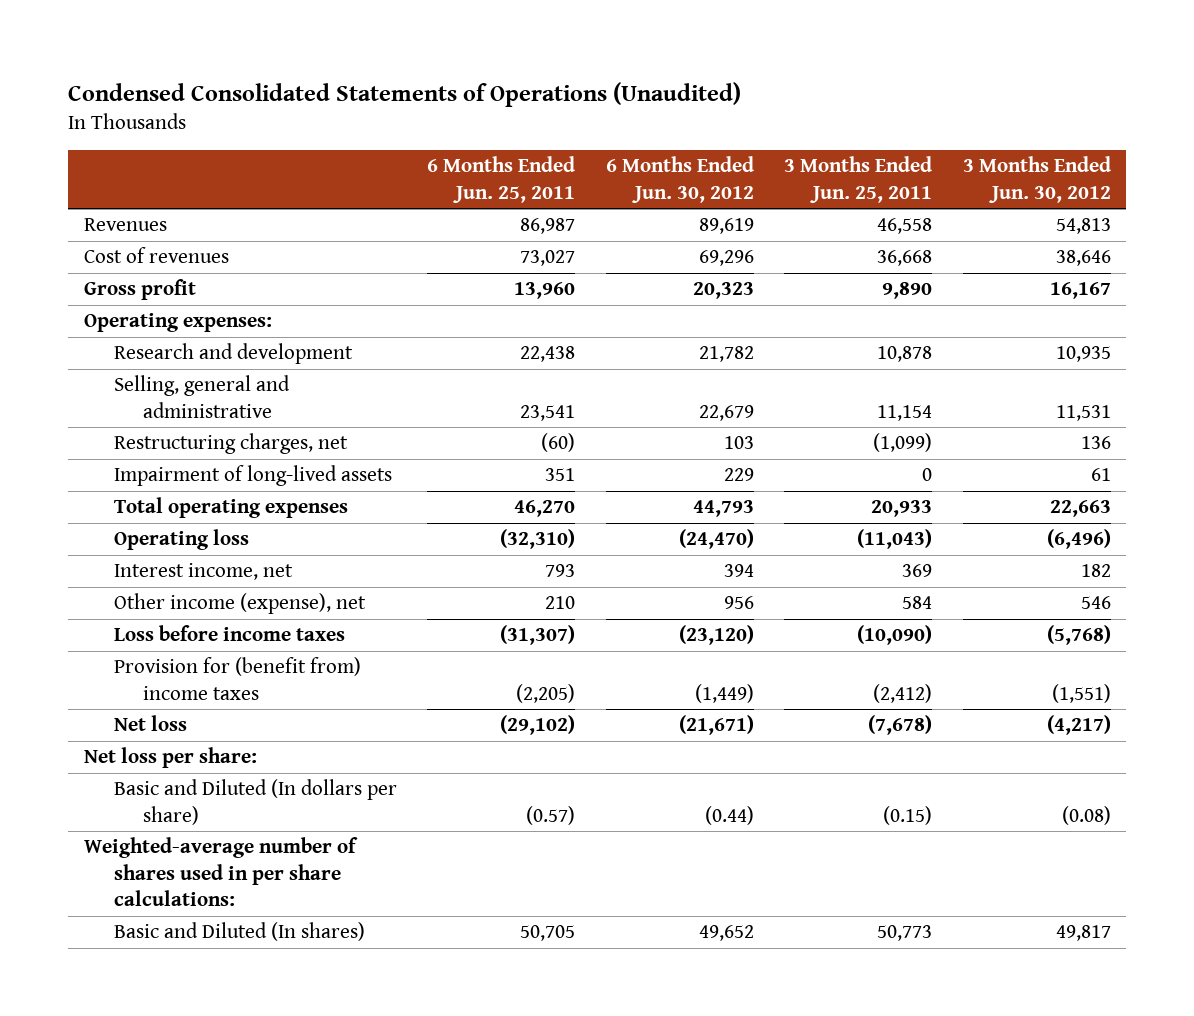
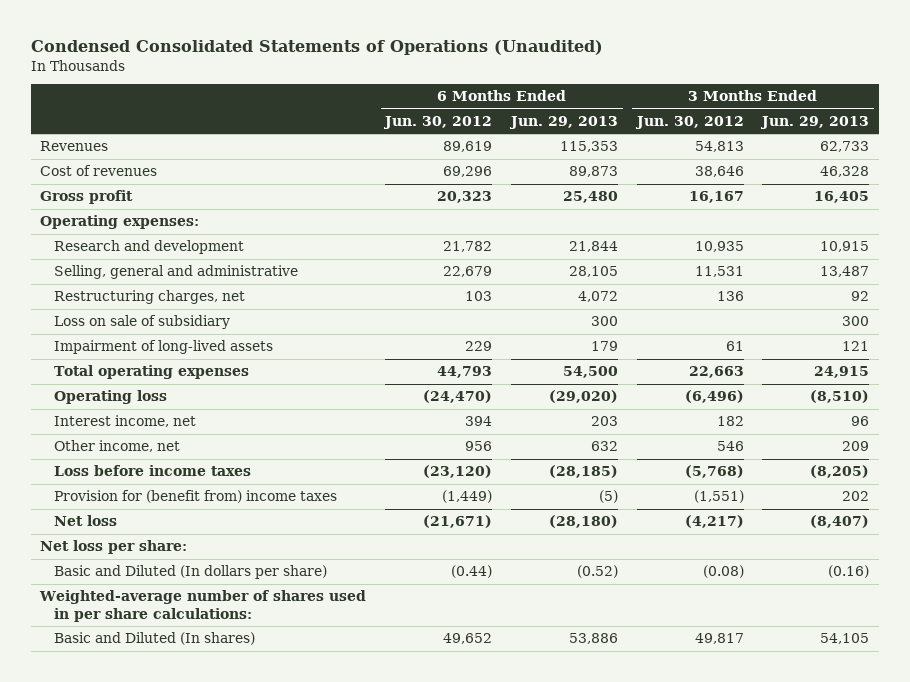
[427,156,576,203] 6 Months Ended Jun. 25, 2011 -> none
[784,156,933,203] 3 Months Ended Jun. 25, 2011 -> none
none -> [508,116,618,130] Jun. 29, 2013
none -> [760,116,870,130] Jun. 29, 2013
none -> [53,315,230,330] Loss on sale of subsidiary
[113,593,366,615] Other income (expense), net -> [53,440,180,453] Other income, net

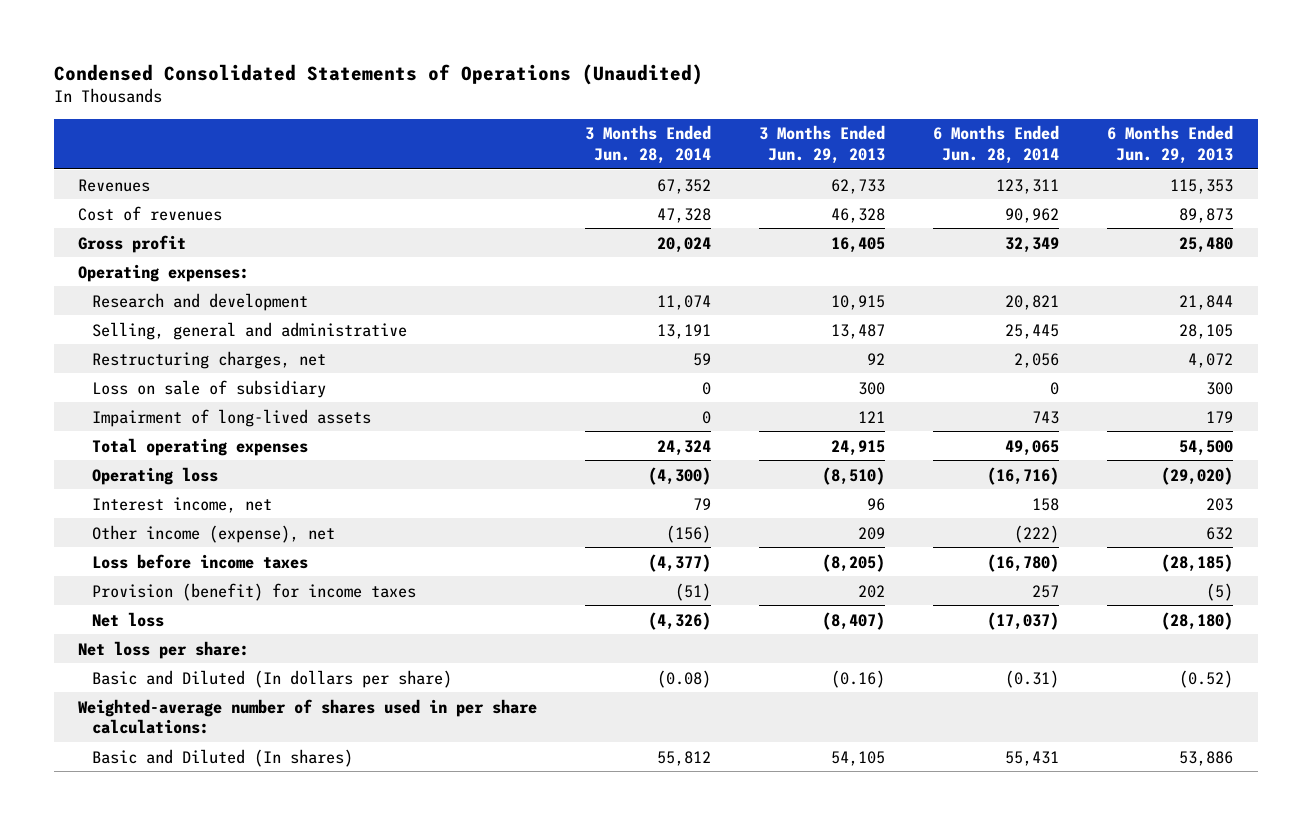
[383,116,493,130] Jun. 30, 2012 -> none
[634,116,744,130] Jun. 30, 2012 -> none
none -> [585,125,712,164] 3 Months Ended Jun. 28, 2014
none -> [933,125,1060,164] 6 Months Ended Jun. 28, 2014
[53,440,180,453] Other income, net -> [92,524,336,543] Other income (expense), net
[53,490,337,504] Provision for (benefit from) income taxes -> [92,582,417,601] Provision (benefit) for income taxes

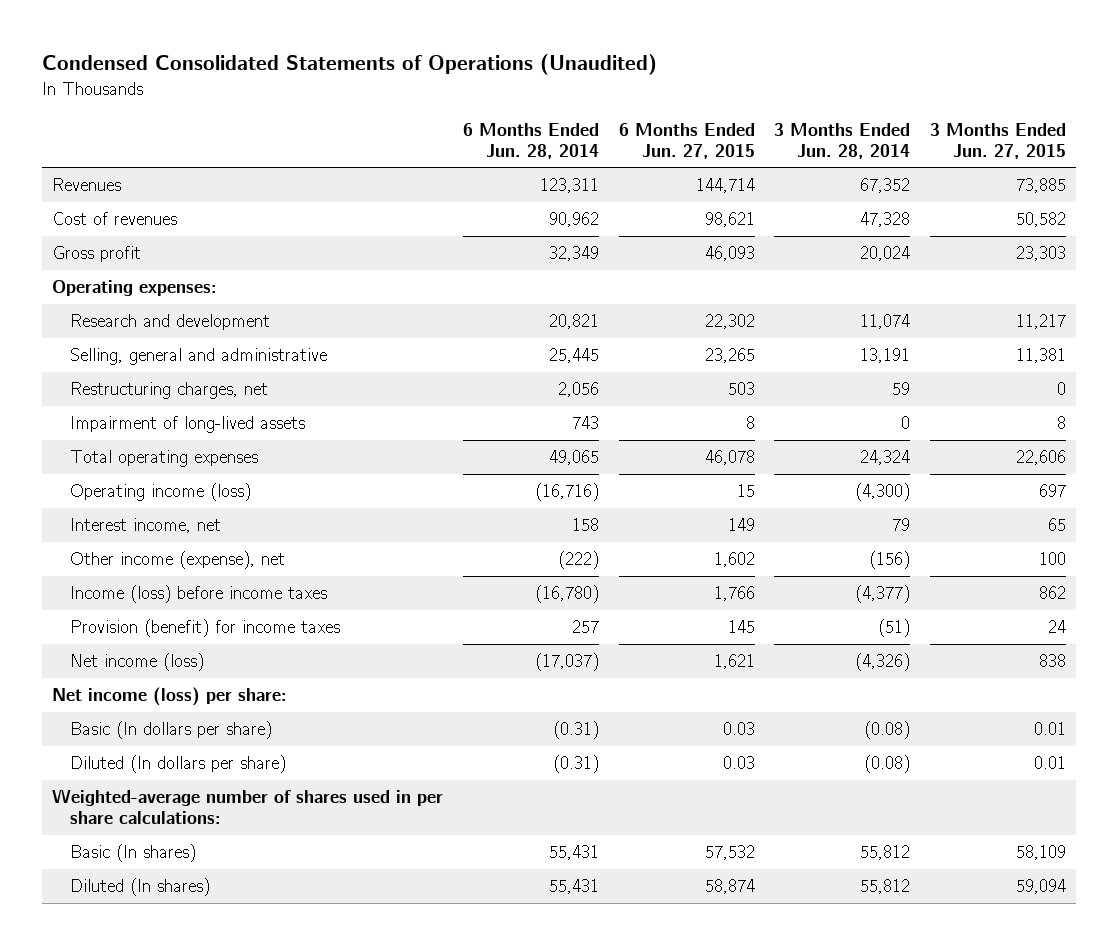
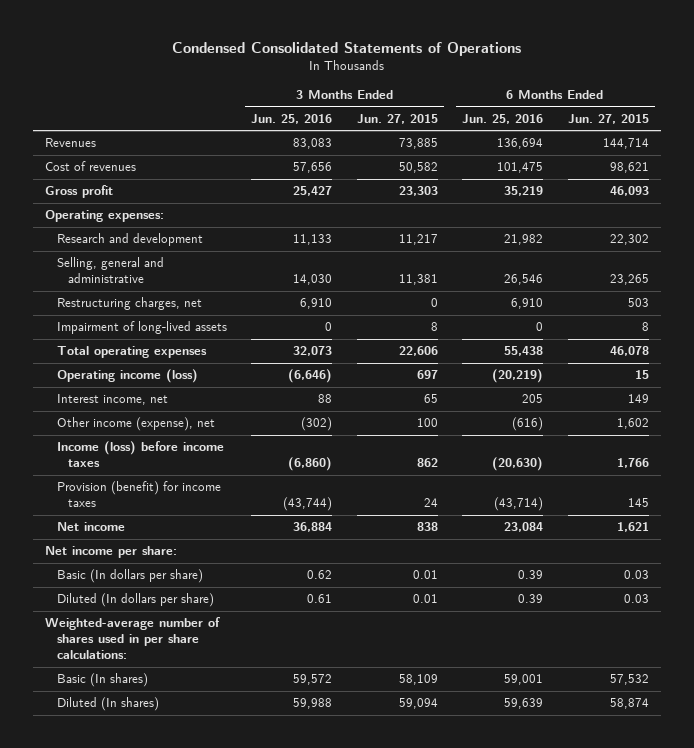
[41,54,657,76] Condensed Consolidated Statements of Operations (Unaudited) -> [171,41,521,56] Condensed Consolidated Statements of Operations
[462,122,599,159] 6 Months Ended Jun. 28, 2014 -> none
[774,122,911,159] 3 Months Ended Jun. 28, 2014 -> none
none -> [251,113,333,124] Jun. 25, 2016
none -> [462,113,544,124] Jun. 25, 2016
[70,653,205,672] Net income (loss) -> [56,522,125,532] Net income
[51,687,287,707] Net income (loss) per share: -> [45,546,178,559] Net income per share:

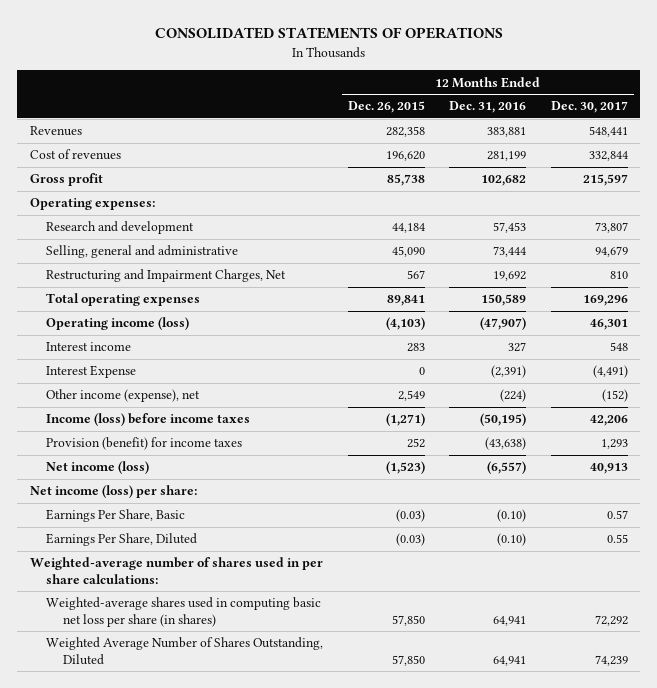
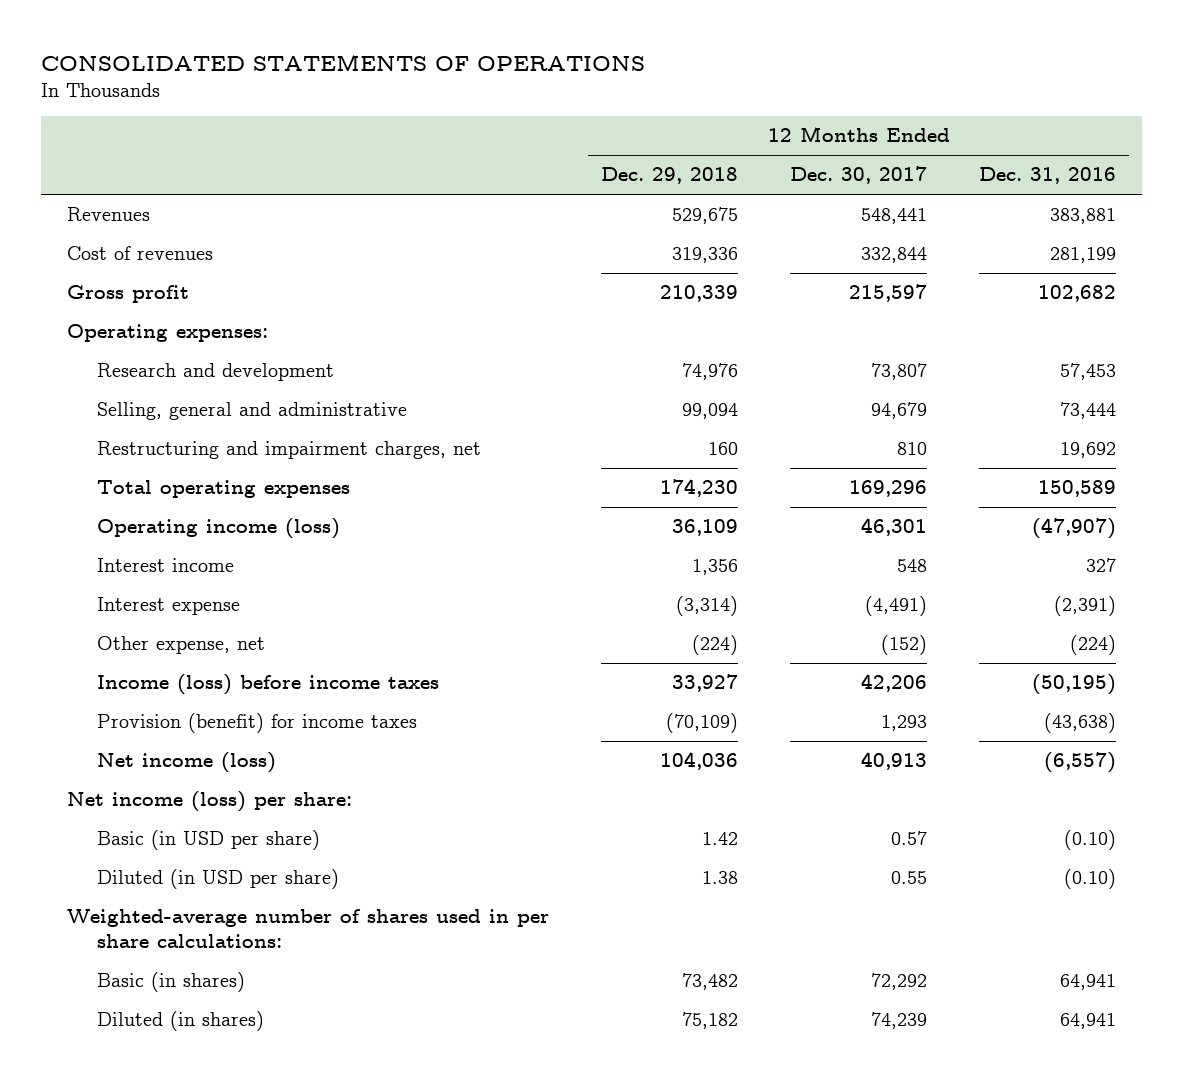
[347,101,425,114] Dec. 26, 2015 -> none
none -> [601,167,739,185] Dec. 29, 2018
[46,269,287,283] Restructuring and Impairment Charges, Net -> [97,441,482,460] Restructuring and impairment charges, net
[46,365,137,379] Interest Expense -> [97,597,241,616] Interest expense
[46,389,201,403] Other income (expense), net -> [97,636,266,655] Other expense, net
[46,509,186,523] Earnings Per Share, Basic -> [97,830,321,851] Basic (in USD per share)
[46,533,198,547] Earnings Per Share, Diluted -> [97,869,340,890] Diluted (in USD per share)
[46,597,322,627] Weighted-average shares used in computing basic net loss per share (in shares) -> [97,972,246,993] Basic (in shares)
[46,637,324,665] Weighted Average Number of Shares Outstanding, Diluted -> [97,1011,265,1032] Diluted (in shares)

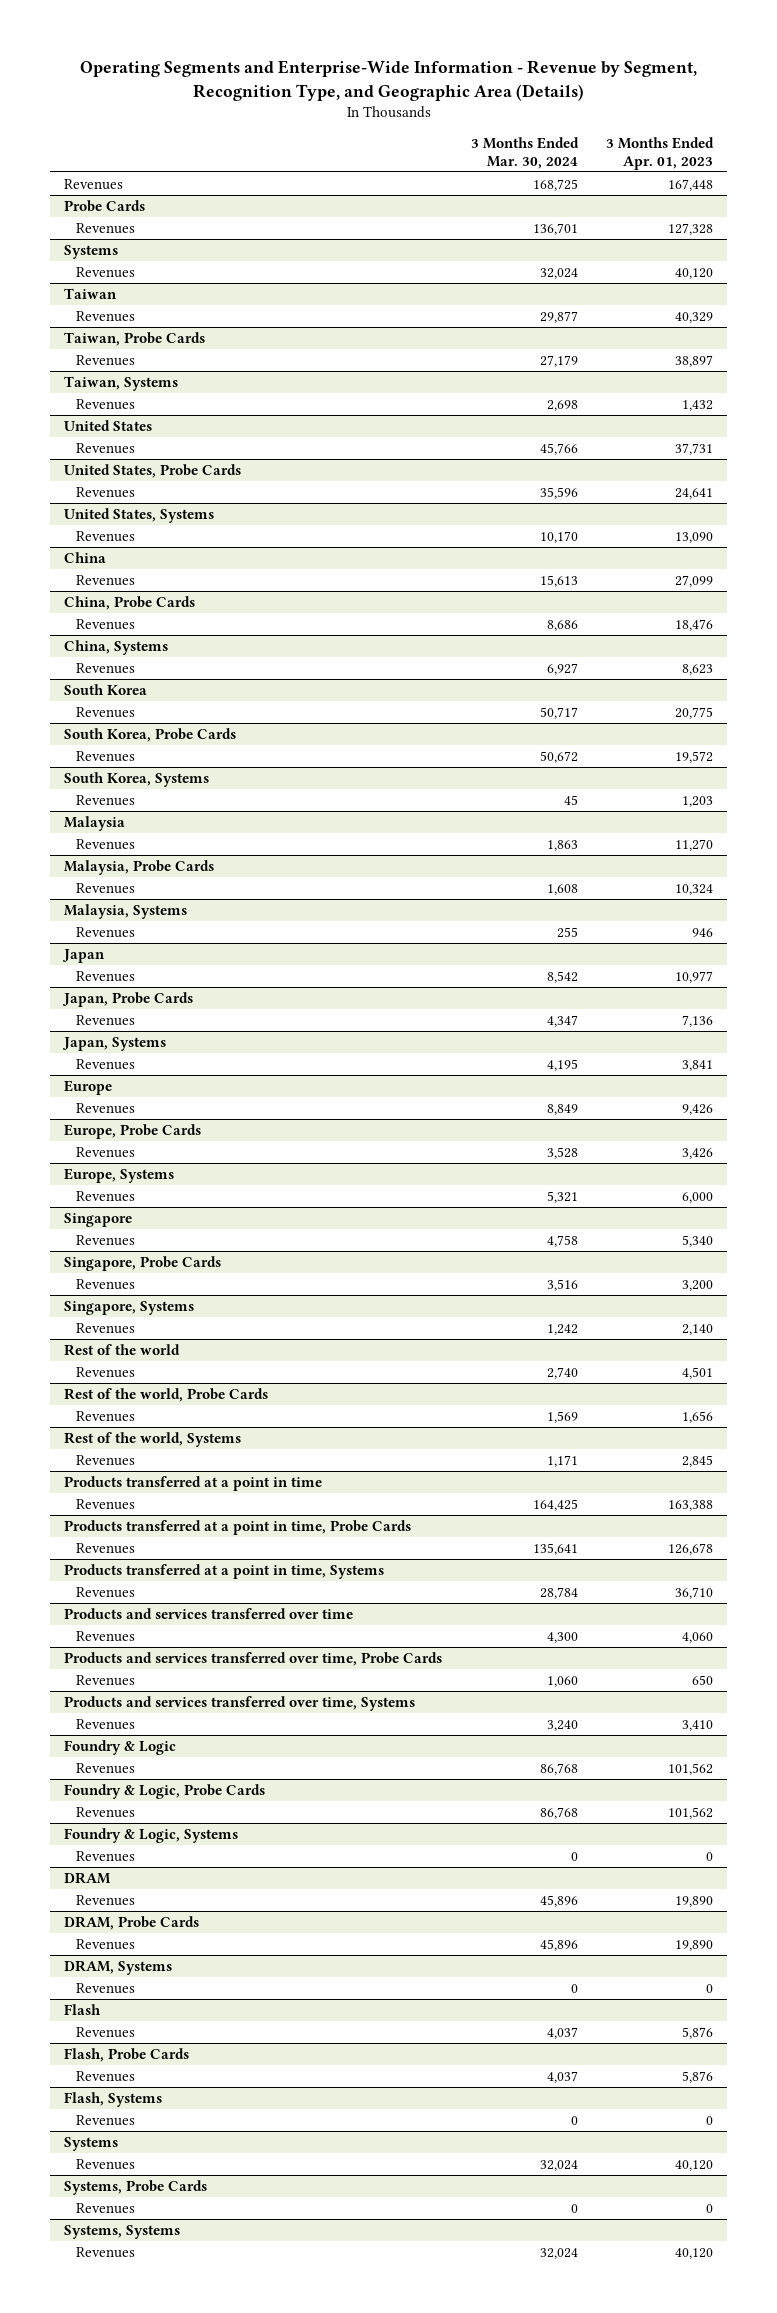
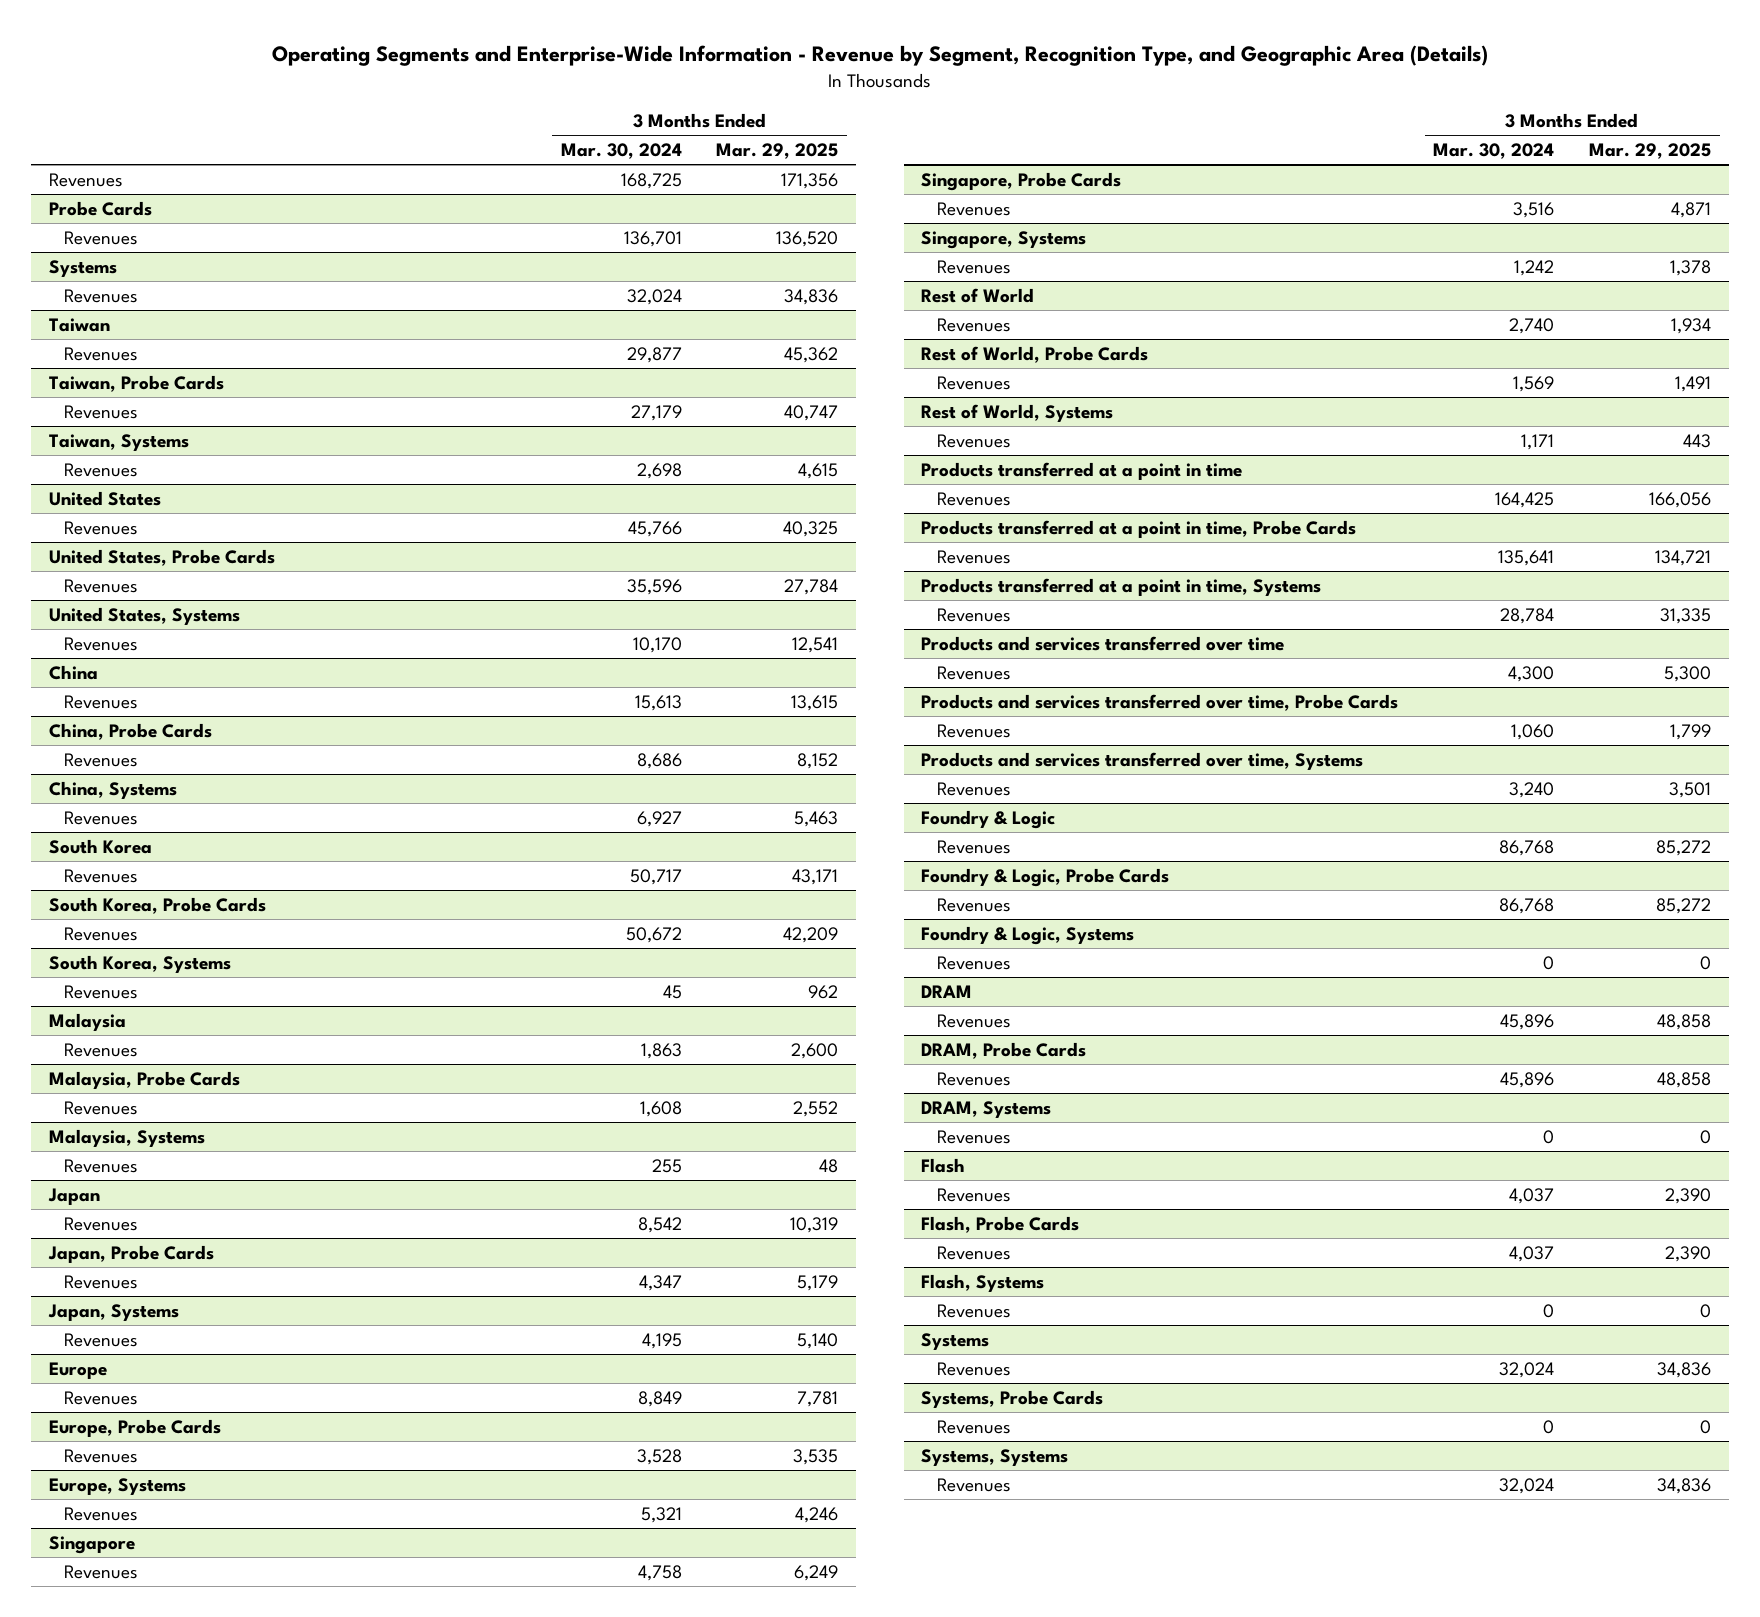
[606,136,715,170] 3 Months Ended Apr. 01, 2023 -> none
none -> [716,143,839,160] Mar. 29, 2025
[64,1343,181,1356] Rest of the world -> [921,287,1035,303] Rest of World
[64,1387,269,1402] Rest of the world, Probe Cards -> [921,345,1149,363] Rest of World, Probe Cards
[64,1431,242,1447] Rest of the world, Systems -> [921,403,1114,422] Rest of World, Systems

